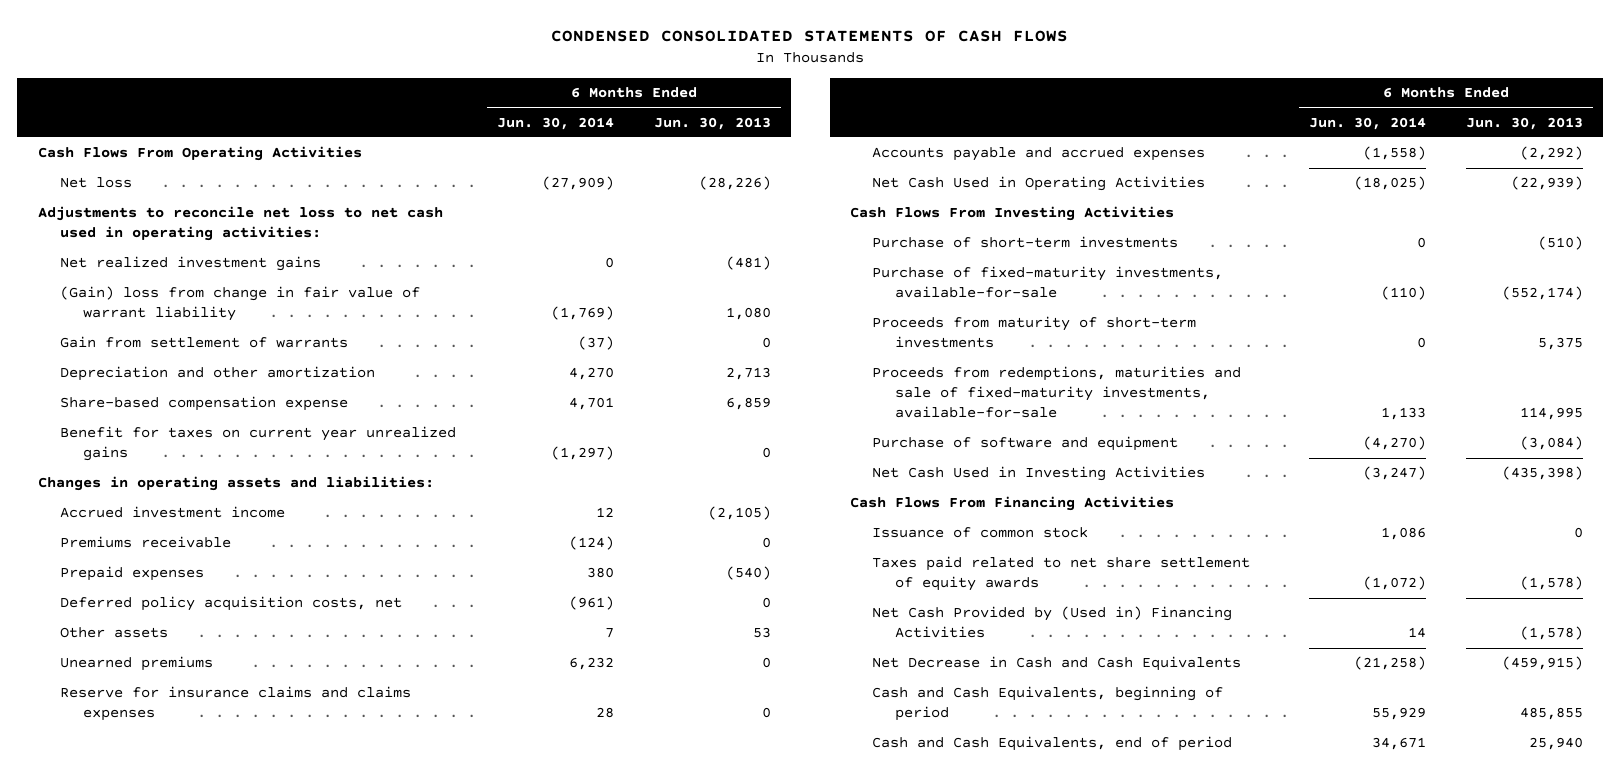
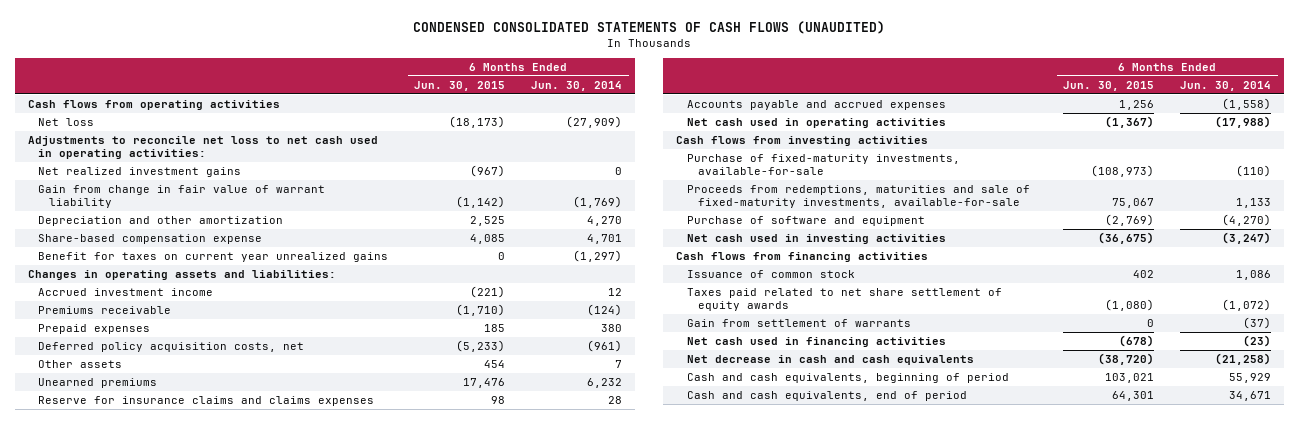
[551,30,1069,43] CONDENSED CONSOLIDATED STATEMENTS OF CASH FLOWS -> [413,20,886,34] CONDENSED CONSOLIDATED STATEMENTS OF CASH FLOWS (UNAUDITED)
[653,116,771,130] Jun. 30, 2013 -> none
none -> [414,80,506,91] Jun. 30, 2015
[37,146,362,162] Cash Flows From Operating Activities -> [27,99,280,110] Cash flows from operating activities
[60,286,421,322] (Gain) loss from change in fair value of warrant liability -> [38,184,326,209] Gain from change in fair value of warrant liability
[872,236,1179,249] Purchase of short-term investments -> none
[872,176,1206,192] Net Cash Used in Operating Activities -> [687,117,947,128] Net cash used in operating activities
[1353,176,1426,191] (18,025) -> [1215,115,1272,128] (17,988)
[849,206,1174,222] Cash Flows From Investing Activities -> [676,135,929,146] Cash flows from investing activities
[872,316,1197,349] Proceeds from maturity of short-term investments -> none
[872,466,1206,482] Net Cash Used in Investing Activities -> [687,233,947,244] Net cash used in investing activities
[849,496,1174,512] Cash Flows From Financing Activities -> [676,251,929,262] Cash flows from financing activities
[60,336,349,349] Gain from settlement of warrants -> [687,318,912,327] Gain from settlement of warrants
[872,606,1233,639] Net Cash Provided by (Used in) Financing Activities -> [687,336,947,347] Net cash used in financing activities
[1407,627,1426,639] 14 -> [1243,334,1272,347] (23)
[872,656,1242,672] Net Decrease in Cash and Cash Equivalents -> [687,354,975,365] Net decrease in cash and cash equivalents
[872,686,1224,722] Cash and Cash Equivalents, beginning of period -> [687,372,1010,383] Cash and cash equivalents, beginning of period
[872,736,1233,752] Cash and Cash Equivalents, end of period -> [687,390,968,401] Cash and cash equivalents, end of period

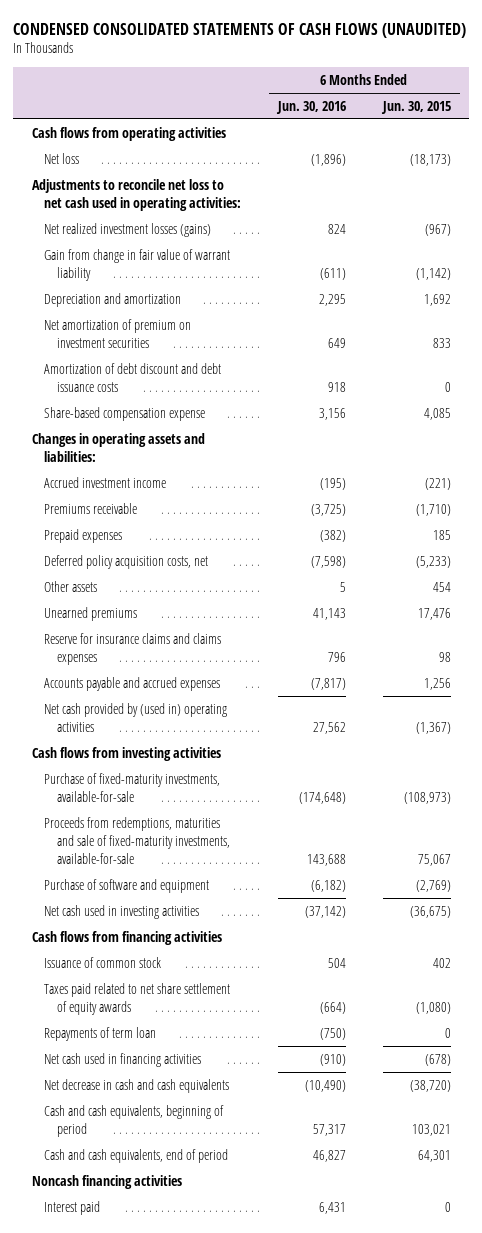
[531,80,623,91] Jun. 30, 2014 -> none
none -> [275,100,346,114] Jun. 30, 2016
[38,166,242,177] Net realized investment gains -> [44,222,212,237] Net realized investment losses (gains)
[38,215,284,226] Depreciation and other amortization -> [44,292,182,307] Depreciation and amortization
[470,215,506,226] 2,525 -> [423,293,451,306] 1,692
none -> [44,318,192,348] Net amortization of premium on investment securities
none -> [44,362,222,392] Amortization of debt discount and debt issuance costs
[38,251,389,262] Benefit for taxes on current year unrealized gains -> none
[687,117,947,128] Net cash used in operating activities -> [44,702,228,732] Net cash provided by (used in) operating activities
[687,318,912,327] Gain from settlement of warrants -> none
none -> [44,1026,157,1041] Repayments of term loan
none -> [31,1174,182,1189] Noncash financing activities
none -> [44,1200,101,1215] Interest paid

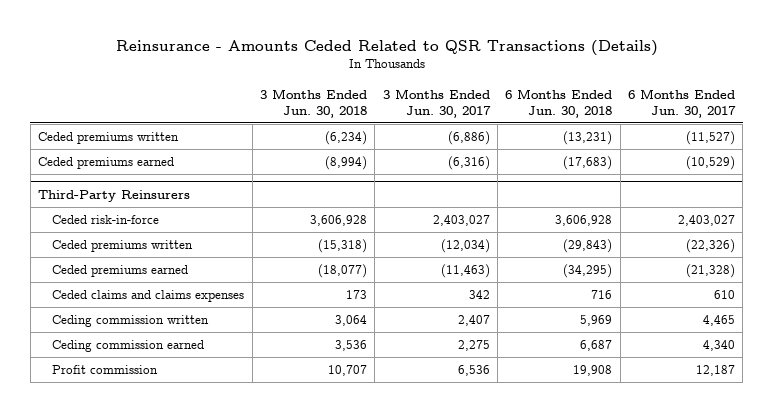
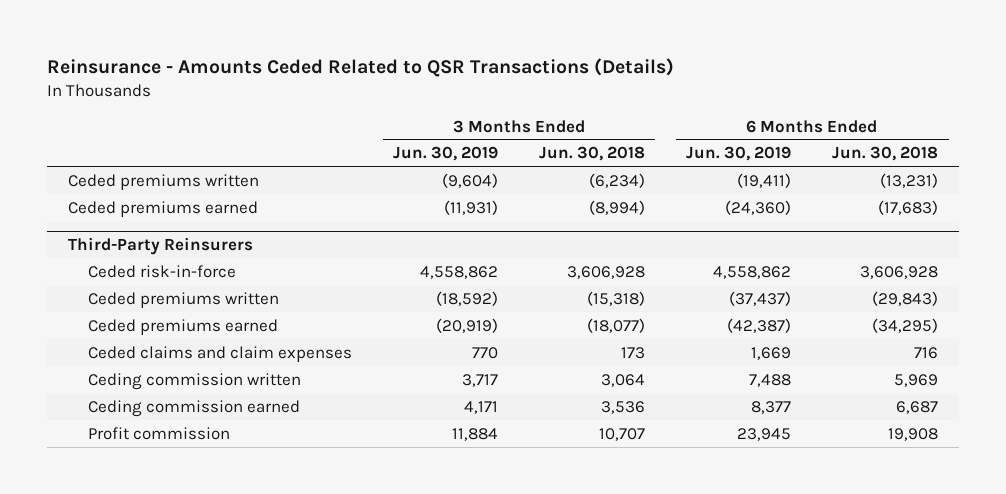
[382,88,491,118] 3 Months Ended Jun. 30, 2017 -> none
[627,88,736,118] 6 Months Ended Jun. 30, 2017 -> none
none -> [392,146,498,162] Jun. 30, 2019
none -> [686,146,792,162] Jun. 30, 2019
[52,290,245,303] Ceded claims and claims expenses -> [87,345,352,362] Ceded claims and claim expenses

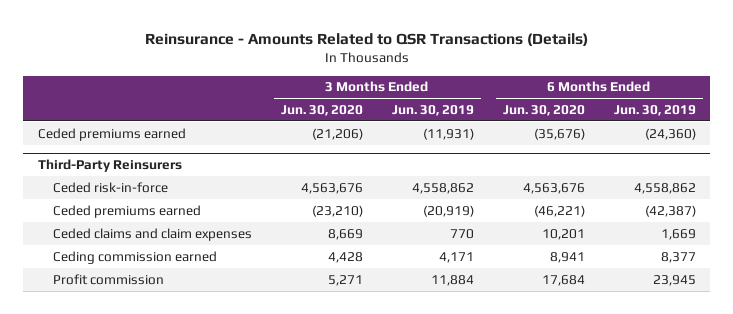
[47,58,675,78] Reinsurance - Amounts Ceded Related to QSR Transactions (Details) -> [144,33,588,47] Reinsurance - Amounts Related to QSR Transactions (Details)
[539,146,646,162] Jun. 30, 2018 -> none
[832,146,939,162] Jun. 30, 2018 -> none
none -> [281,104,364,116] Jun. 30, 2020
none -> [502,104,585,116] Jun. 30, 2020
[67,173,259,190] Ceded premiums written -> none
[87,291,279,308] Ceded premiums written -> none
[87,372,301,390] Ceding commission written -> none

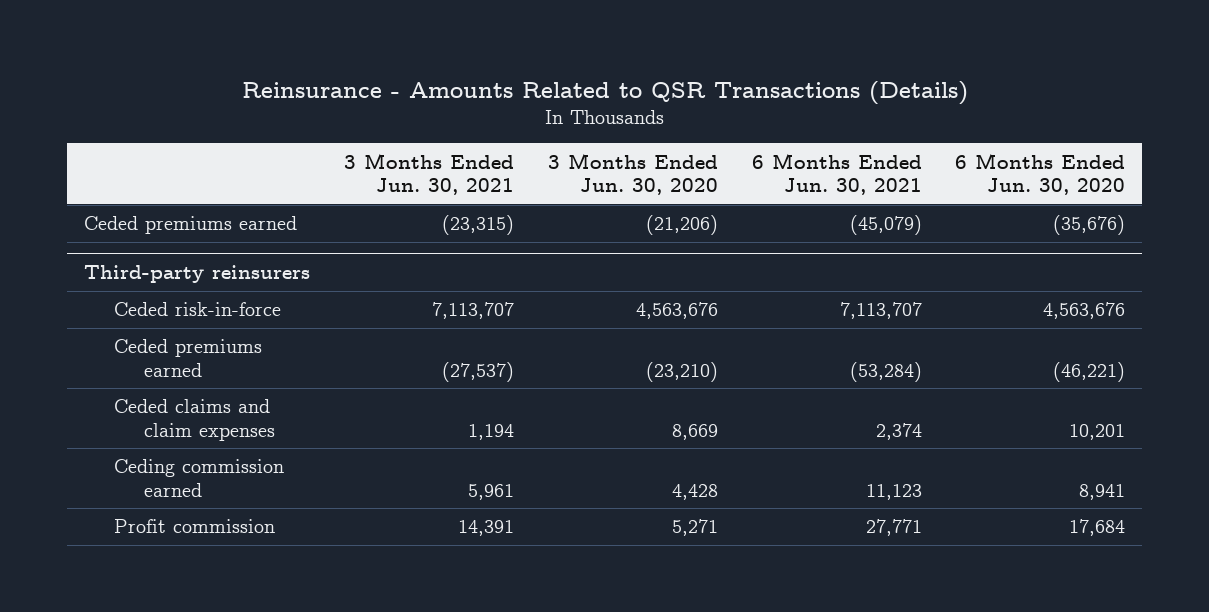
[391,104,474,116] Jun. 30, 2019 -> none
[613,104,696,116] Jun. 30, 2019 -> none
none -> [343,152,514,195] 3 Months Ended Jun. 30, 2021
none -> [751,152,922,195] 6 Months Ended Jun. 30, 2021
[37,158,182,172] Third-Party Reinsurers -> [84,264,311,283] Third-party reinsurers

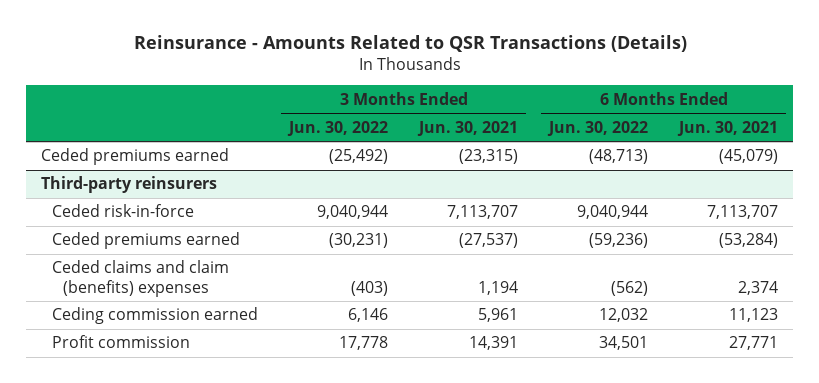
[547,152,718,195] 3 Months Ended Jun. 30, 2020 -> none
[955,152,1126,195] 6 Months Ended Jun. 30, 2020 -> none
none -> [287,120,389,136] Jun. 30, 2022
none -> [547,120,649,136] Jun. 30, 2022
[114,399,276,441] Ceded claims and claim expenses -> [52,260,230,297] Ceded claims and claim (benefits) expenses

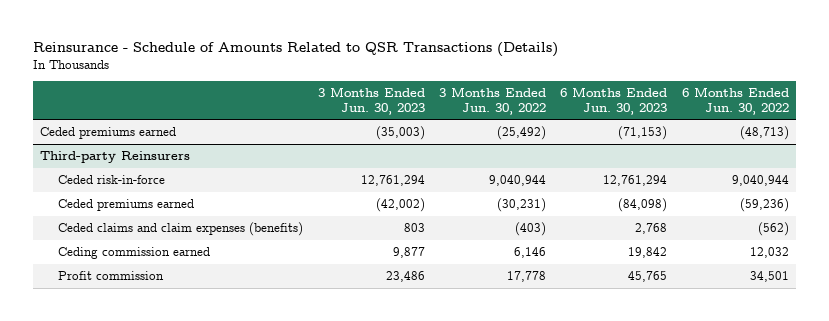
[133,35,687,53] Reinsurance - Amounts Related to QSR Transactions (Details) -> [33,42,559,58] Reinsurance - Schedule of Amounts Related to QSR Transactions (Details)
[417,120,519,136] Jun. 30, 2021 -> none
[677,120,779,136] Jun. 30, 2021 -> none
none -> [317,87,425,115] 3 Months Ended Jun. 30, 2023
none -> [560,87,668,115] 6 Months Ended Jun. 30, 2023
[41,176,218,194] Third-party reinsurers -> [40,151,191,164] Third-party Reinsurers
[52,260,230,297] Ceded claims and claim (benefits) expenses -> [58,222,304,237] Ceded claims and claim expenses (benefits)

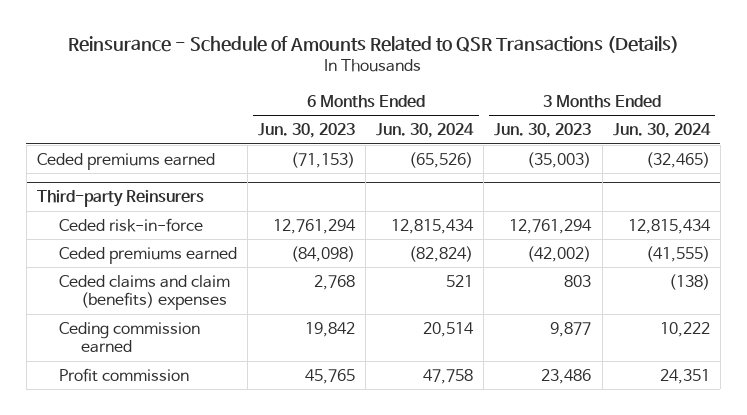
[438,87,546,115] 3 Months Ended Jun. 30, 2022 -> none
[681,87,789,115] 6 Months Ended Jun. 30, 2022 -> none
none -> [376,123,475,139] Jun. 30, 2024
none -> [612,123,711,139] Jun. 30, 2024
[58,222,304,237] Ceded claims and claim expenses (benefits) -> [59,274,231,311] Ceded claims and claim (benefits) expenses

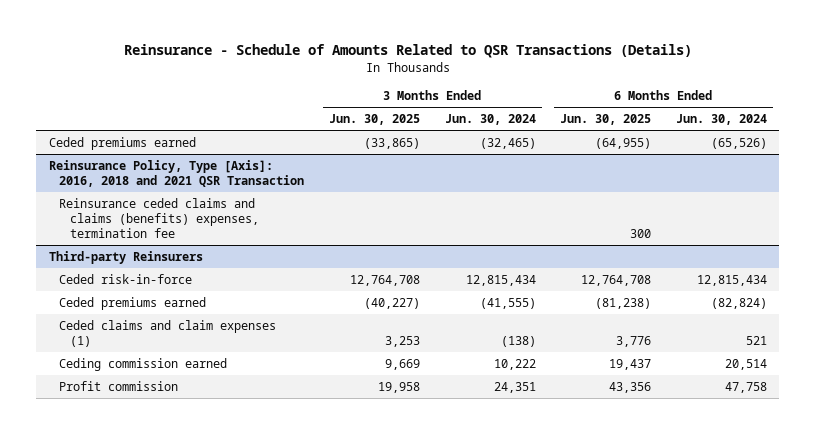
[258,123,356,139] Jun. 30, 2023 -> none
[494,123,592,139] Jun. 30, 2023 -> none
none -> [329,114,421,126] Jun. 30, 2025
none -> [560,114,652,126] Jun. 30, 2025
none -> [48,159,305,187] Reinsurance Policy, Type [Axis]: 2016, 2018 and 2021 QSR Transaction
none -> [59,197,260,238] Reinsurance ceded claims and claims (benefits) expenses, termination fee
[59,274,231,311] Ceded claims and claim (benefits) expenses -> [59,319,277,347] Ceded claims and claim expenses (1)

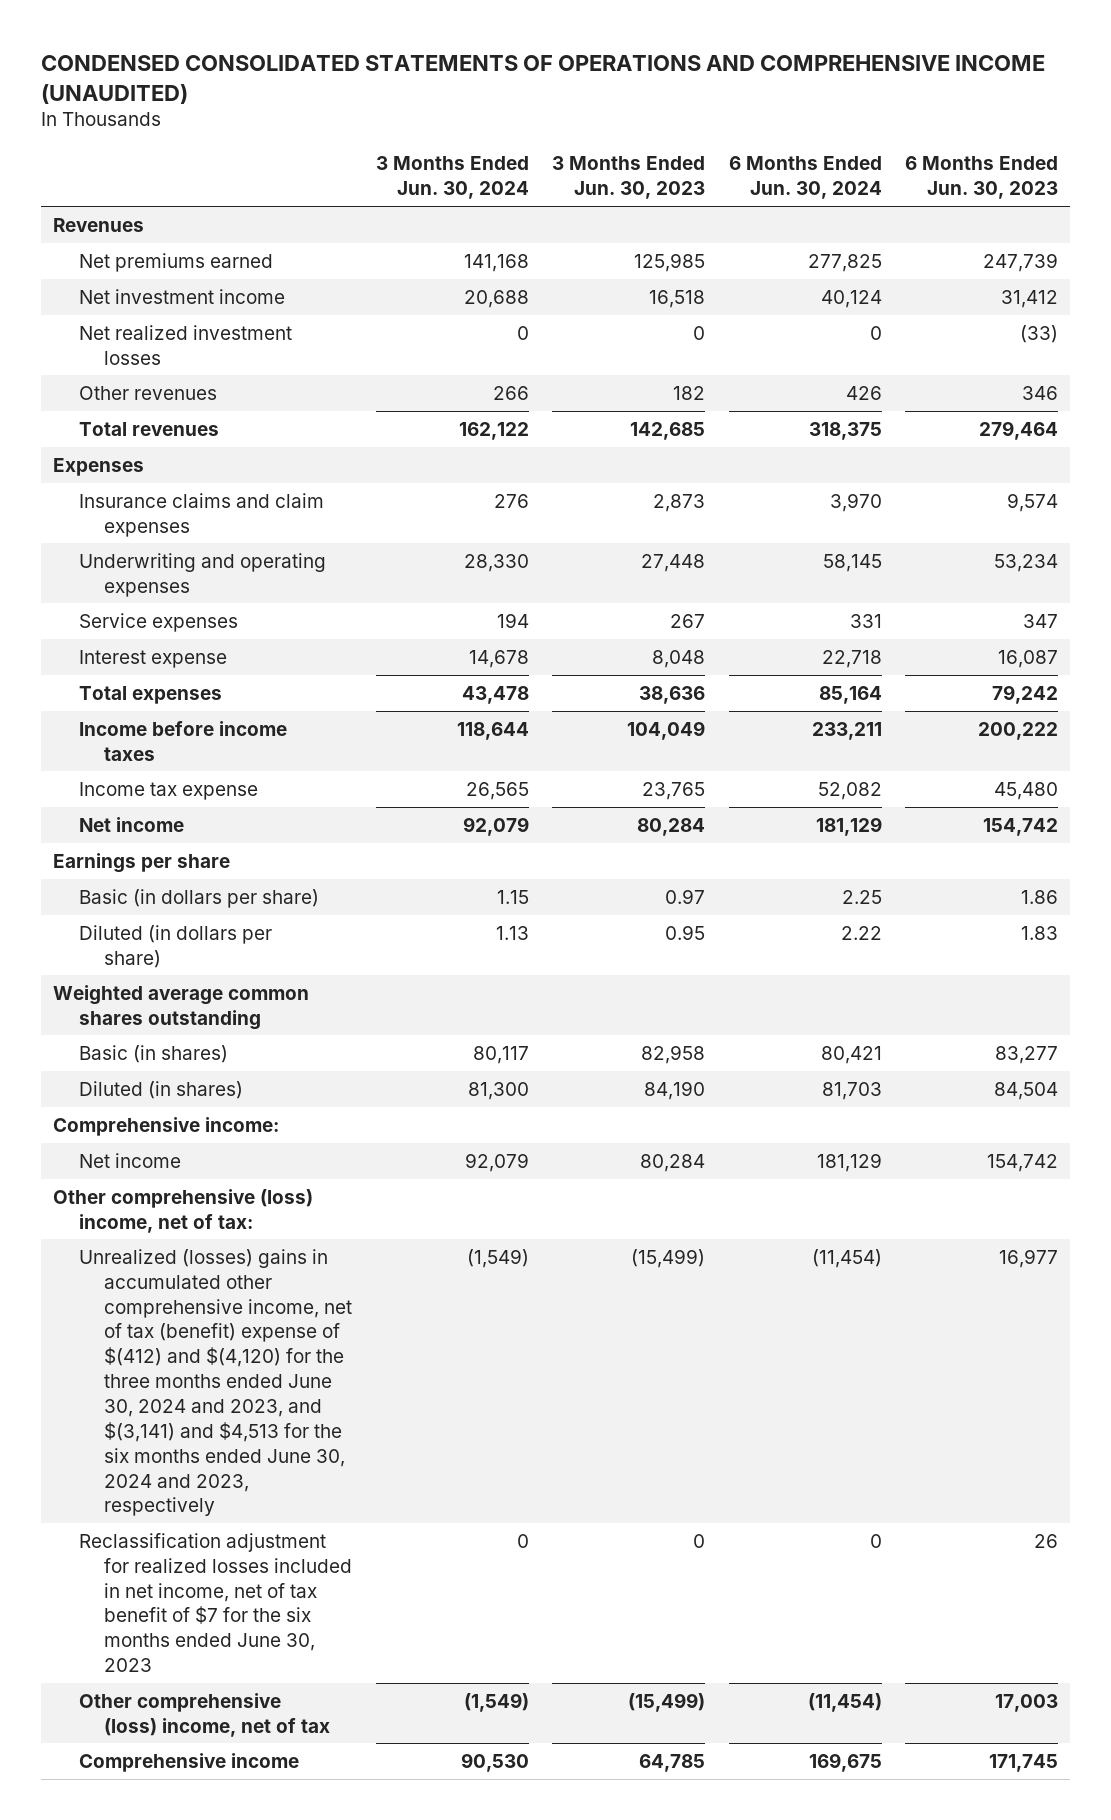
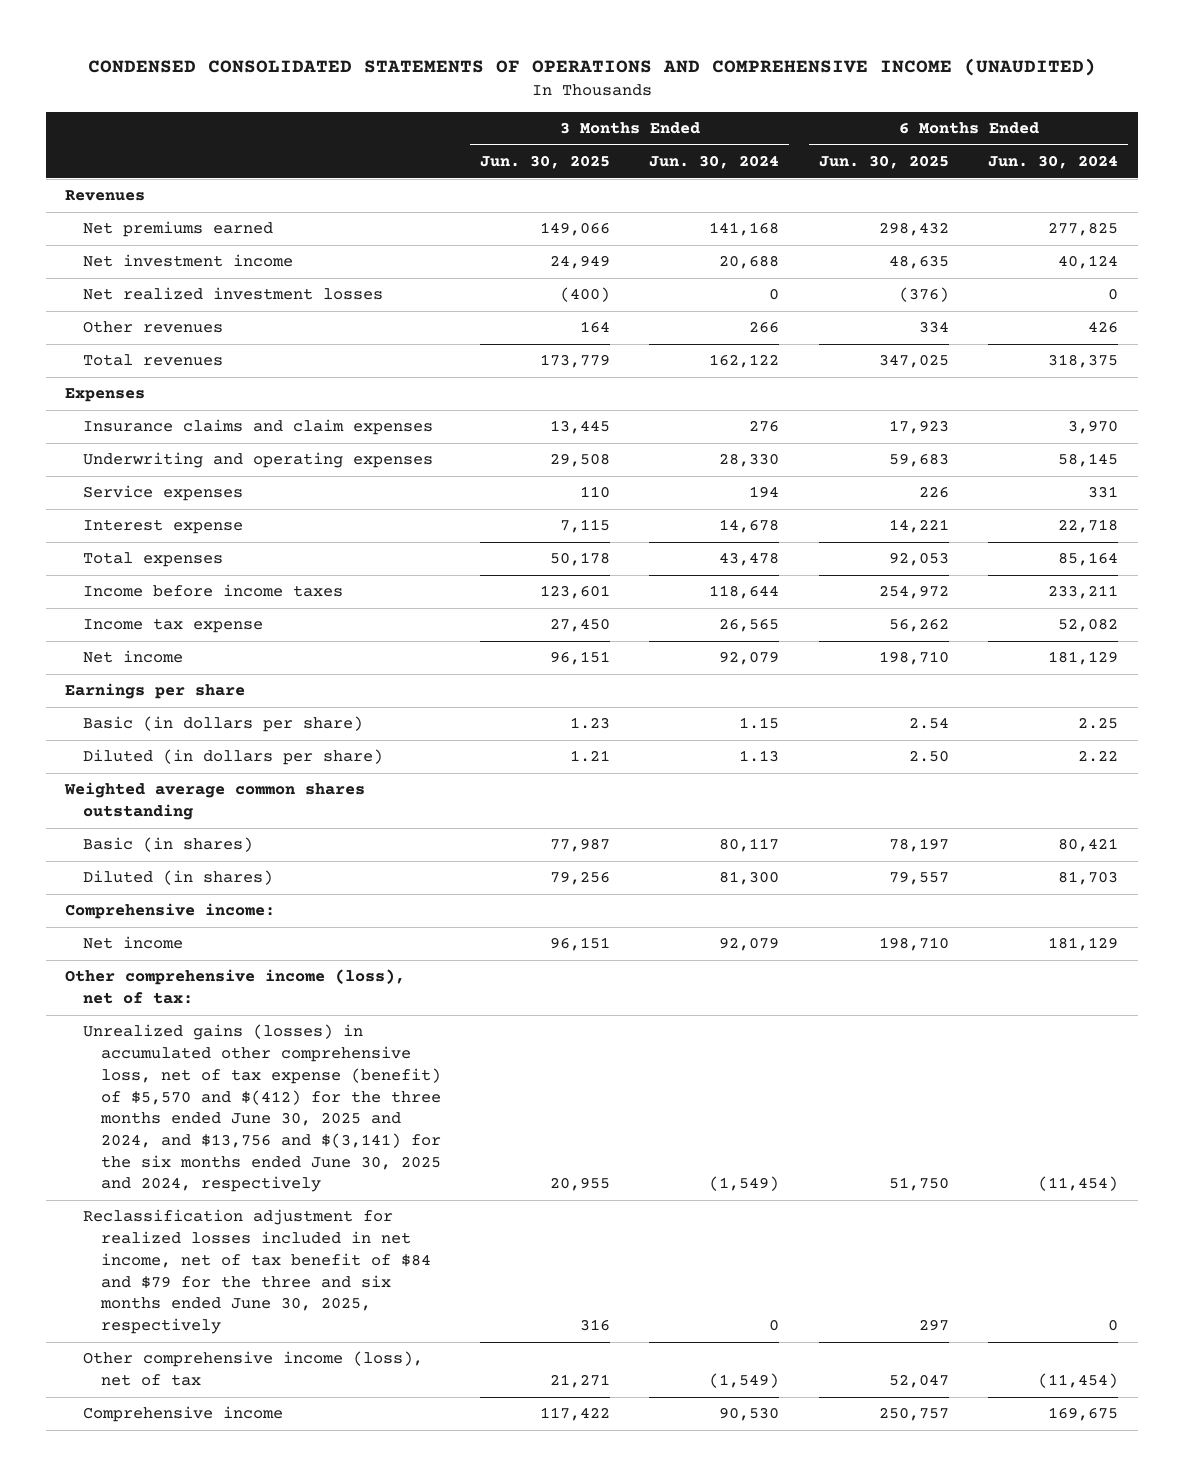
[552,156,706,200] 3 Months Ended Jun. 30, 2023 -> none
[905,156,1059,200] 6 Months Ended Jun. 30, 2023 -> none
none -> [480,155,611,170] Jun. 30, 2025
none -> [818,155,949,170] Jun. 30, 2025
[52,1188,313,1233] Other comprehensive (loss) income, net of tax: -> [65,969,406,1005] Other comprehensive income (loss), net of tax:
[78,1248,353,1517] Unrealized (losses) gains in accumulated other comprehensive income, net of tax (benefit) expense of $(412) and $(4,120) for the three months ended June 30, 2024 and 2023, and $(3,141) and $4,513 for the six months ended June 30, 2024 and 2023, respectively -> [83,1024,441,1193] Unrealized gains (losses) in accumulated other comprehensive loss, net of tax expense (benefit) of $5,570 and $(412) for the three months ended June 30, 2025 and 2024, and $13,756 and $(3,141) for the six months ended June 30, 2025 and 2024, respectively
[78,1532,353,1673] Reclassification adjustment for realized losses included in net income, net of tax benefit of $7 for the six months ended June 30, 2023 -> [83,1209,431,1334] Reclassification adjustment for realized losses included in net income, net of tax benefit of $84 and $79 for the three and six months ended June 30, 2025, respectively
[78,1692,331,1737] Other comprehensive (loss) income, net of tax -> [83,1351,424,1387] Other comprehensive income (loss), net of tax

